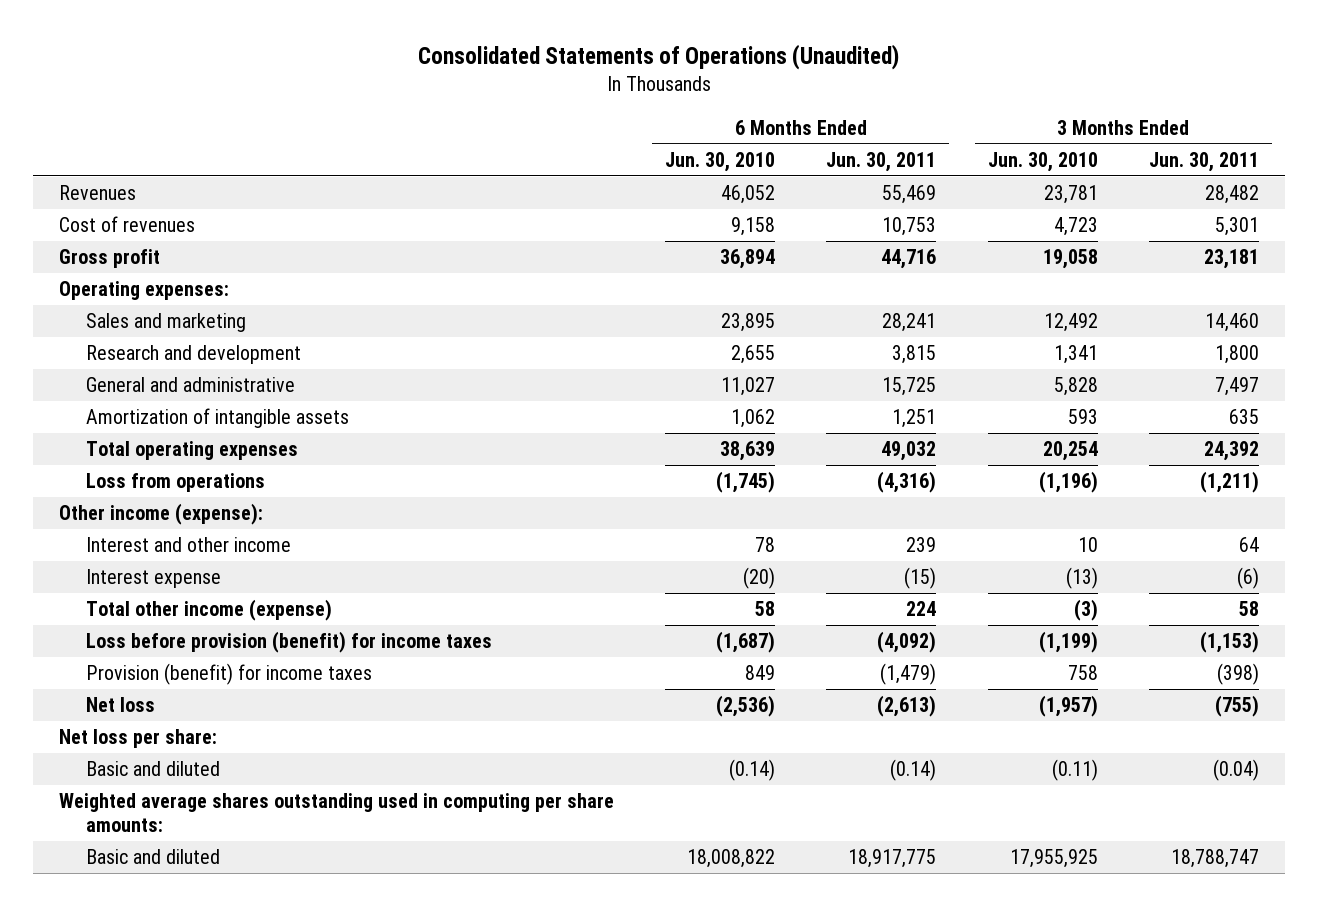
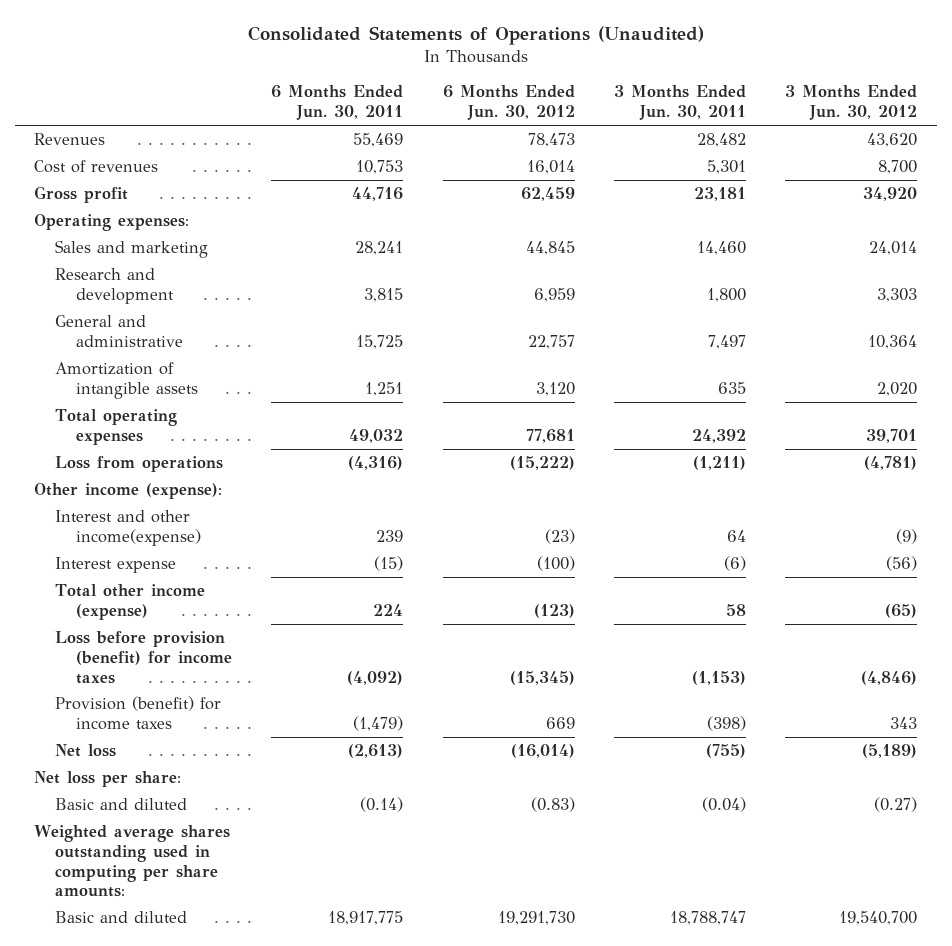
[664,151,775,172] Jun. 30, 2010 -> none
[987,151,1098,172] Jun. 30, 2010 -> none
none -> [442,85,575,121] 6 Months Ended Jun. 30, 2012
none -> [785,85,918,121] 3 Months Ended Jun. 30, 2012
[85,537,291,553] Interest and other income -> [55,509,202,546] Interest and other income(expense)

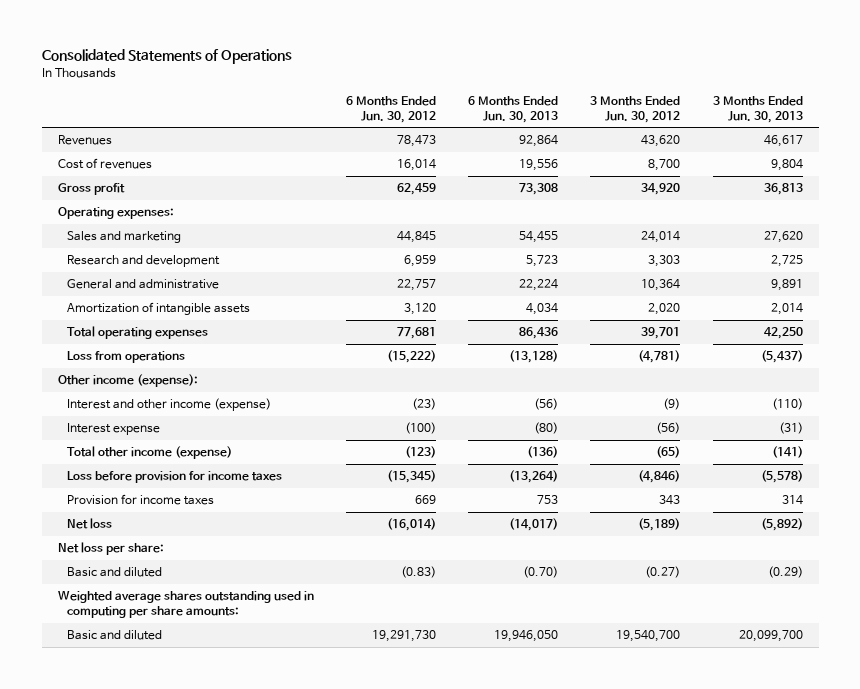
[247,26,704,46] Consolidated Statements of Operations (Unaudited) -> [41,49,292,65] Consolidated Statements of Operations
[271,85,404,121] 6 Months Ended Jun. 30, 2011 -> none
[614,85,747,121] 3 Months Ended Jun. 30, 2011 -> none
none -> [468,95,559,123] 6 Months Ended Jun. 30, 2013
none -> [712,95,803,123] 3 Months Ended Jun. 30, 2013
[55,509,202,546] Interest and other income(expense) -> [67,398,272,412] Interest and other income (expense)
[55,630,233,684] Loss before provision (benefit) for income taxes -> [67,471,283,484] Loss before provision for income taxes
[55,695,222,730] Provision (benefit) for income taxes -> [67,494,215,506] Provision for income taxes

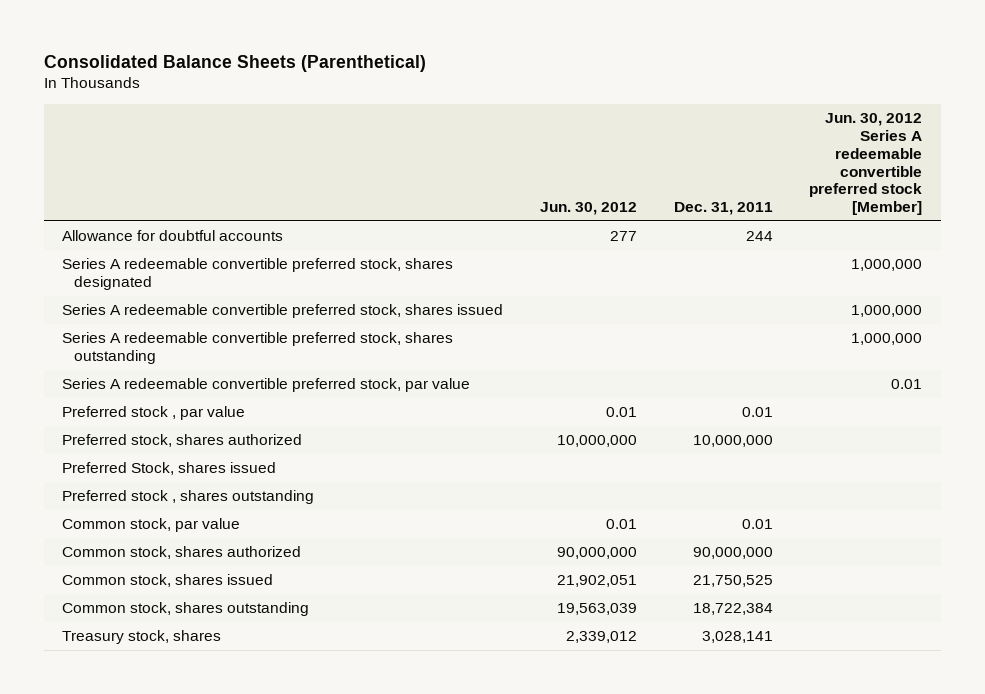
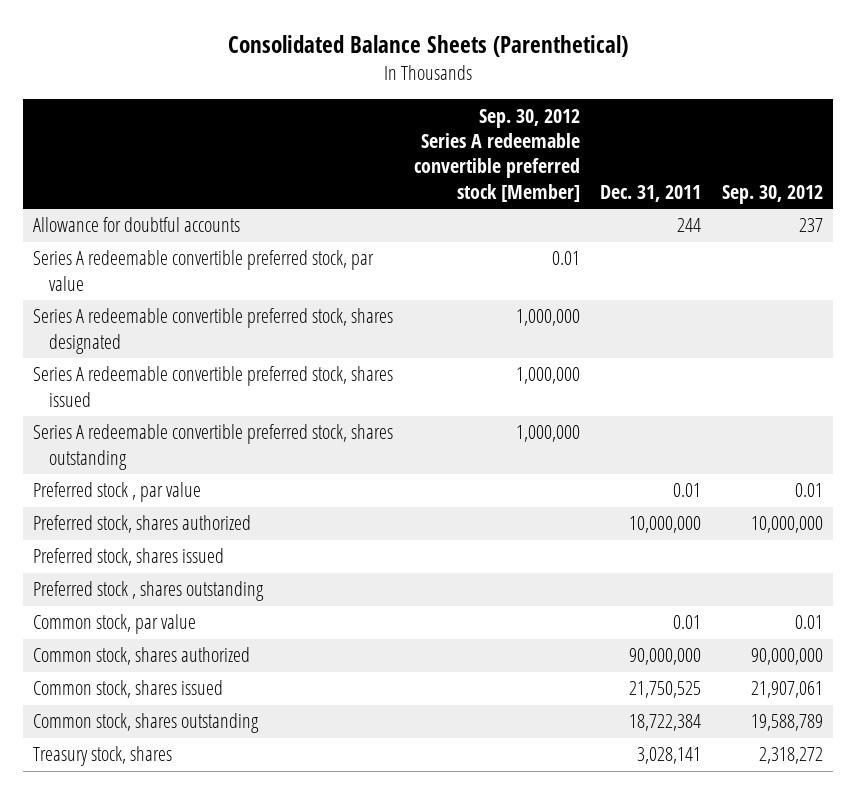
[539,202,637,216] Jun. 30, 2012 -> none
[809,112,923,216] Jun. 30, 2012 Series A redeemable convertible preferred stock [Member] -> none
none -> [413,108,580,202] Sep. 30, 2012 Series A redeemable convertible preferred stock [Member]
none -> [721,184,823,204] Sep. 30, 2012
[62,378,471,393] Series A redeemable convertible preferred stock, par value -> [32,250,374,291] Series A redeemable convertible preferred stock, par value
[62,462,277,476] Preferred Stock, shares issued -> [32,548,224,567] Preferred stock, shares issued

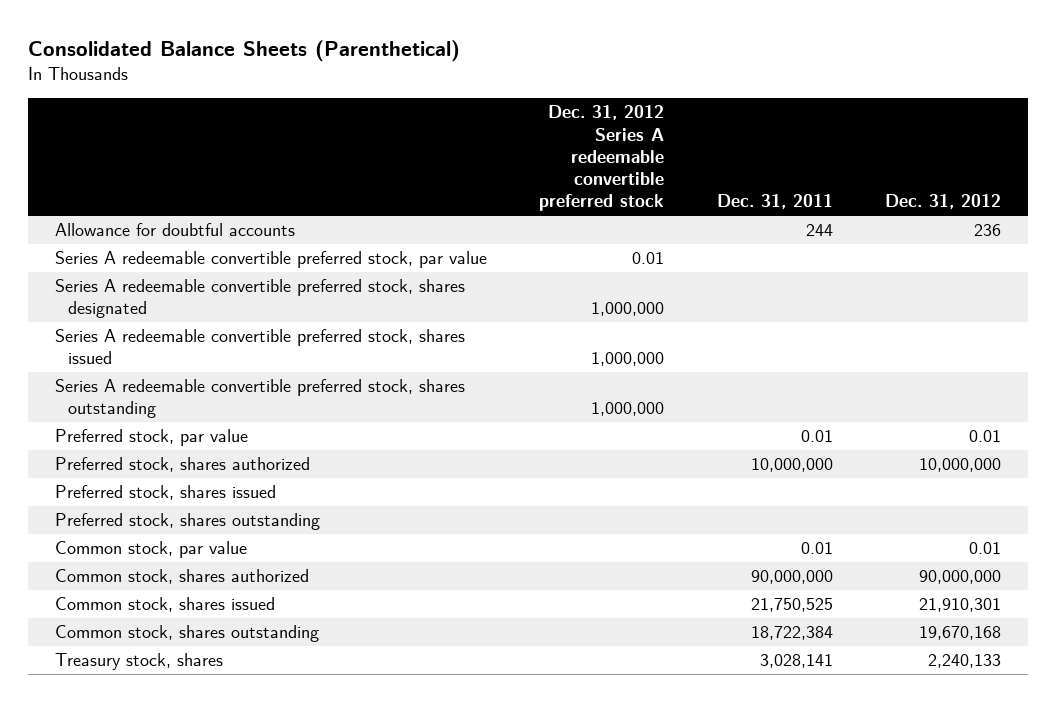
[413,108,580,202] Sep. 30, 2012 Series A redeemable convertible preferred stock [Member] -> none
[721,184,823,204] Sep. 30, 2012 -> none
none -> [539,105,665,212] Dec. 31, 2012 Series A redeemable convertible preferred stock
none -> [885,194,1002,210] Dec. 31, 2012
[32,482,201,503] Preferred stock , par value -> [54,429,248,447] Preferred stock, par value
[32,581,264,602] Preferred stock , shares outstanding -> [54,513,320,531] Preferred stock, shares outstanding

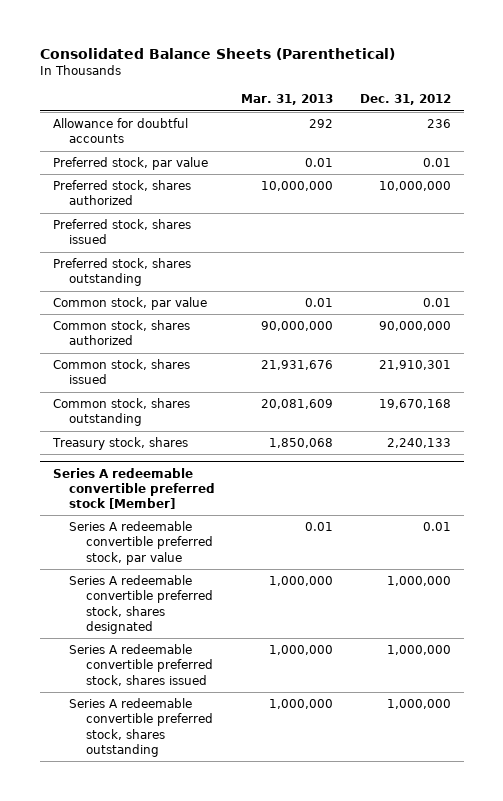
[539,105,665,212] Dec. 31, 2012 Series A redeemable convertible preferred stock -> none
[716,194,833,210] Dec. 31, 2011 -> none
none -> [241,94,334,106] Mar. 31, 2013
[54,251,487,269] Series A redeemable convertible preferred stock, par value -> none
[54,279,465,319] Series A redeemable convertible preferred stock, shares designated -> none
[54,329,465,365] Series A redeemable convertible preferred stock, shares issued -> none
[54,379,465,419] Series A redeemable convertible preferred stock, shares outstanding -> none
none -> [52,467,216,510] Series A redeemable convertible preferred stock [Member]
none -> [69,521,213,565] Series A redeemable convertible preferred stock, par value
none -> [69,575,213,634] Series A redeemable convertible preferred stock, shares designated
none -> [69,644,213,686] Series A redeemable convertible preferred stock, shares issued
none -> [69,698,213,757] Series A redeemable convertible preferred stock, shares outstanding

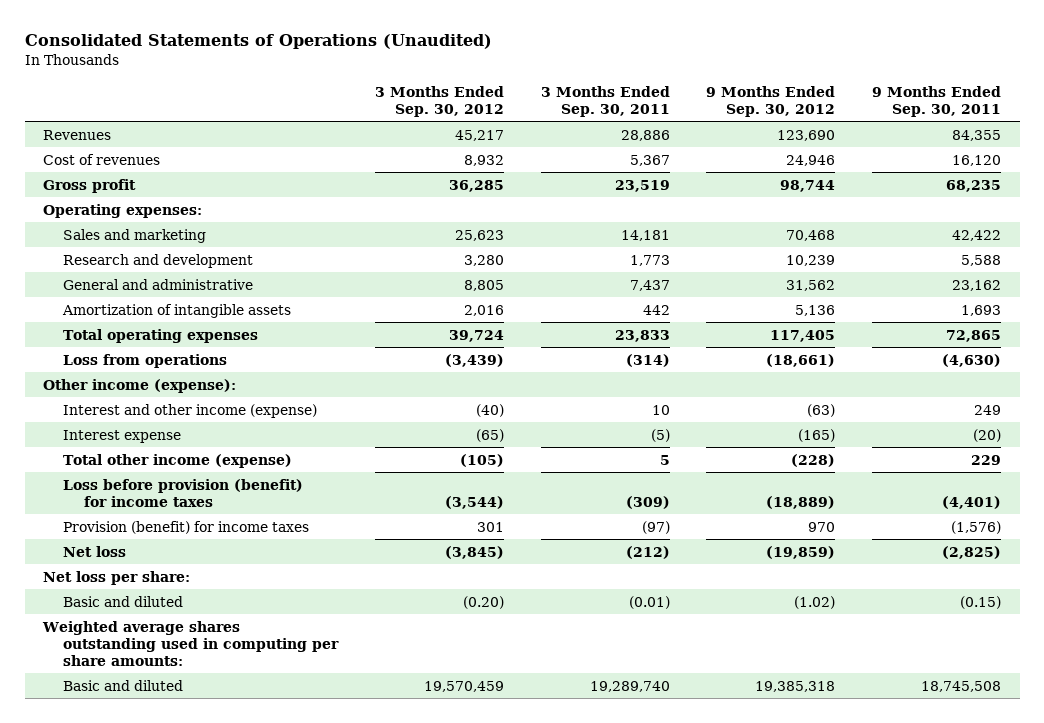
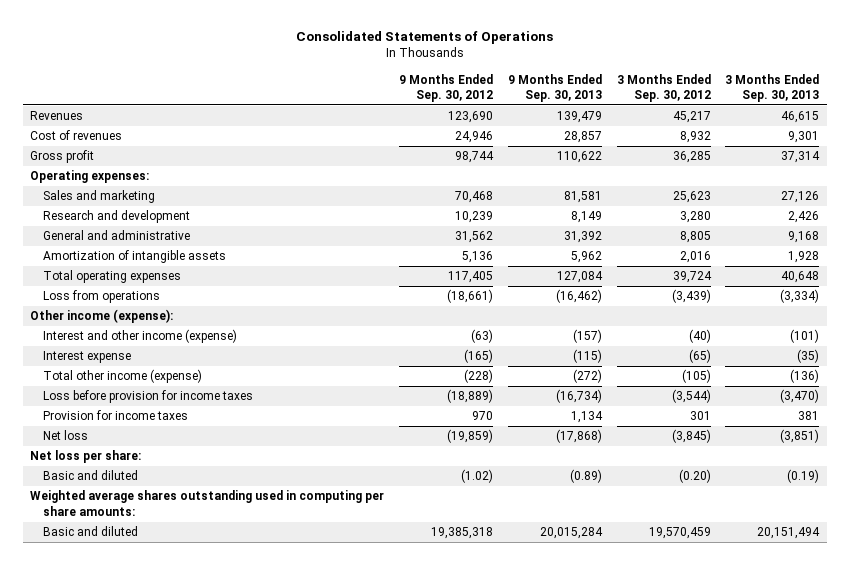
[24,34,492,50] Consolidated Statements of Operations (Unaudited) -> [295,31,553,45] Consolidated Statements of Operations
[540,85,670,117] 3 Months Ended Sep. 30, 2011 -> none
[872,85,1002,117] 9 Months Ended Sep. 30, 2011 -> none
none -> [507,73,602,102] 9 Months Ended Sep. 30, 2013
none -> [725,73,820,102] 3 Months Ended Sep. 30, 2013
[63,478,304,507] Loss before provision (benefit) for income taxes -> [42,390,253,404] Loss before provision for income taxes
[63,520,310,534] Provision (benefit) for income taxes -> [42,410,188,421] Provision for income taxes

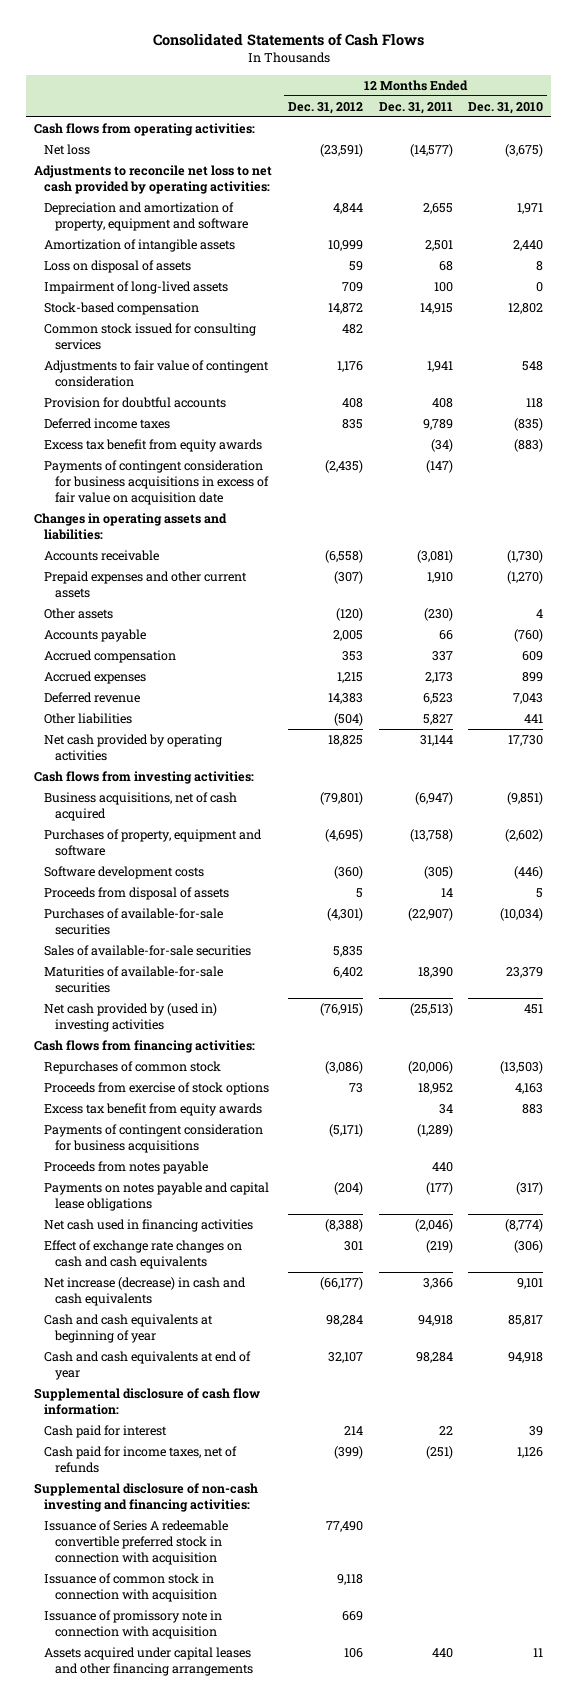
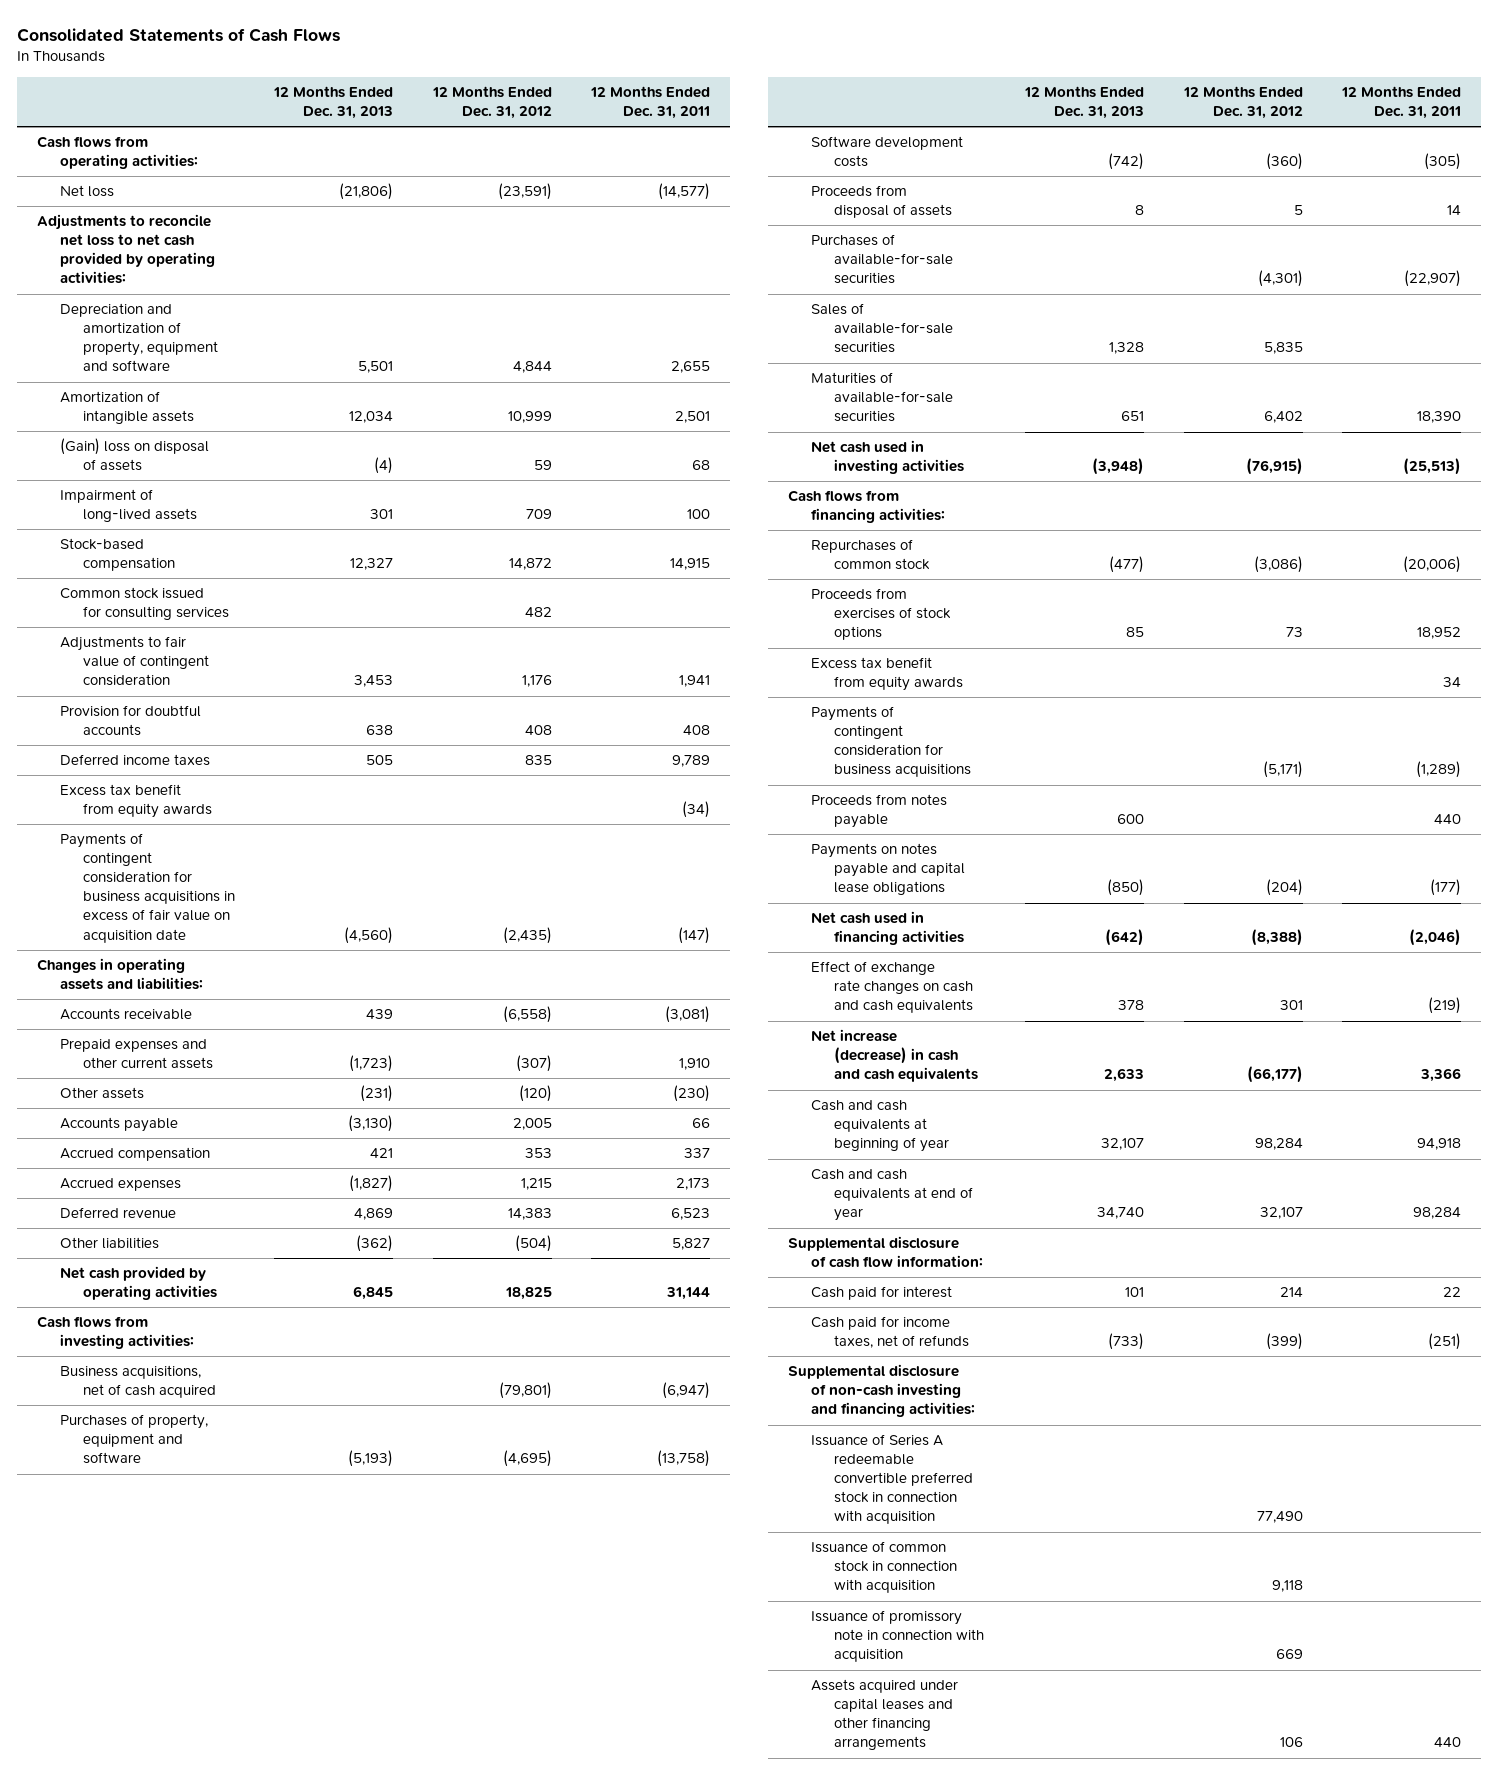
[468,101,544,114] Dec. 31, 2010 -> none
none -> [273,85,394,119] 12 Months Ended Dec. 31, 2013
[44,260,192,274] Loss on disposal of assets -> [59,438,209,472] (Gain) loss on disposal of assets
[44,1003,218,1033] Net cash provided by (used in) investing activities -> [810,440,964,475] Net cash used in investing activities
[44,1082,270,1096] Proceeds from exercise of stock options -> [810,588,951,641] Proceeds from exercises of stock options

